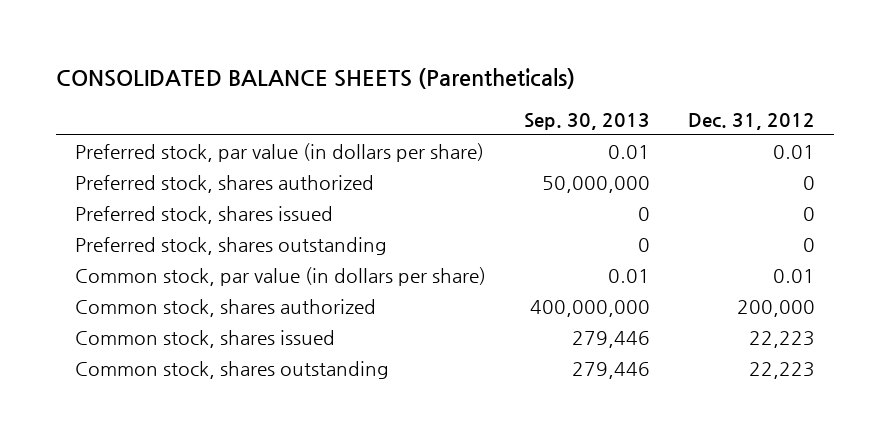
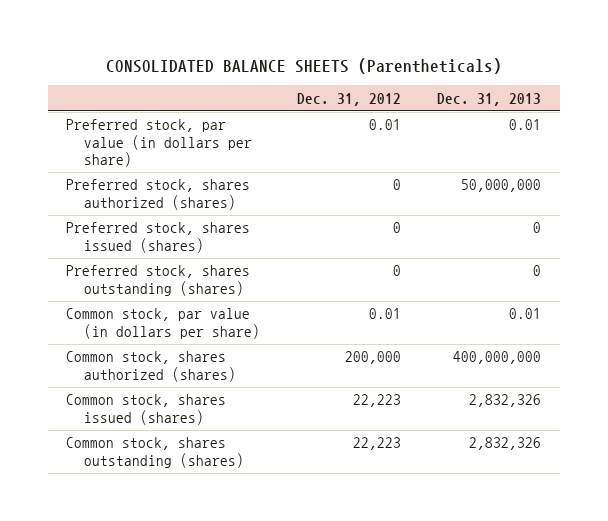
[524,112,651,130] Sep. 30, 2013 -> none
none -> [437,92,542,106] Dec. 31, 2013
[74,175,374,194] Preferred stock, shares authorized -> [66,179,251,210] Preferred stock, shares authorized (shares)
[74,206,333,225] Preferred stock, shares issued -> [66,222,251,253] Preferred stock, shares issued (shares)
[74,237,387,256] Preferred stock, shares outstanding -> [66,265,251,296] Preferred stock, shares outstanding (shares)
[74,299,376,318] Common stock, shares authorized -> [66,351,237,382] Common stock, shares authorized (shares)
[74,330,335,349] Common stock, shares issued -> [66,394,227,425] Common stock, shares issued (shares)
[74,361,389,380] Common stock, shares outstanding -> [66,437,245,468] Common stock, shares outstanding (shares)

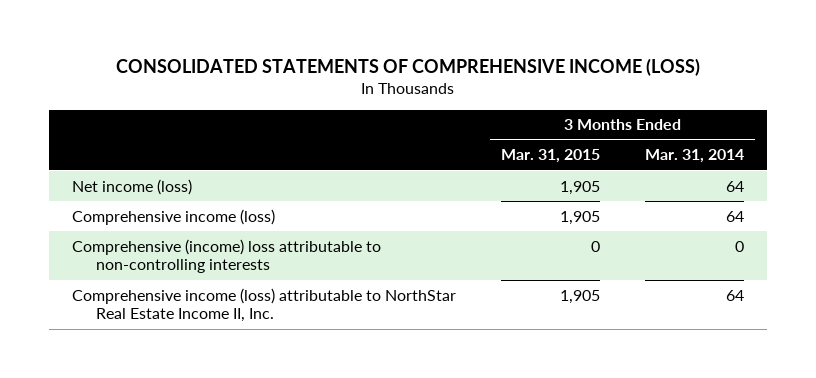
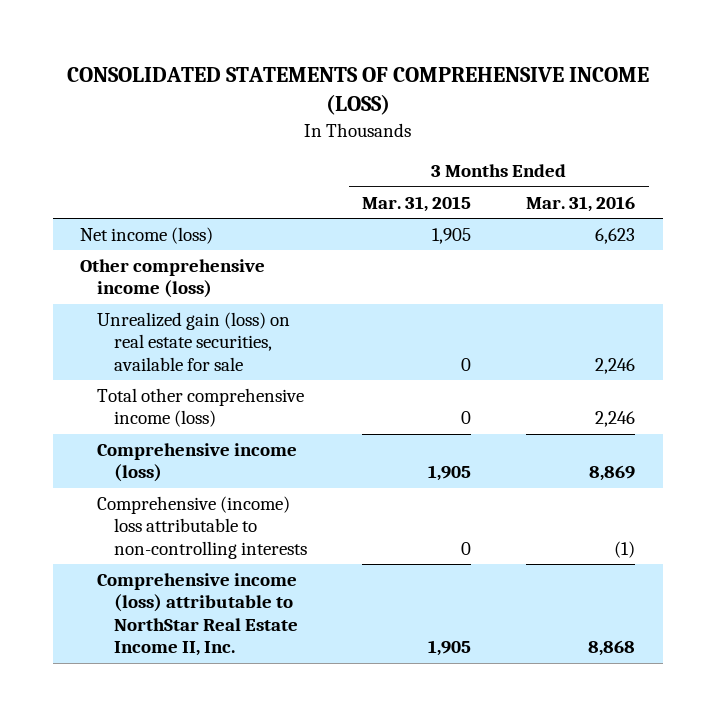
[645,149,745,164] Mar. 31, 2014 -> none
none -> [526,195,636,212] Mar. 31, 2016
none -> [80,259,266,299] Other comprehensive income (loss)
none -> [97,312,291,371] Unrealized gain (loss) on real estate securities, available for sale
none -> [97,388,305,428] Total other comprehensive income (loss)

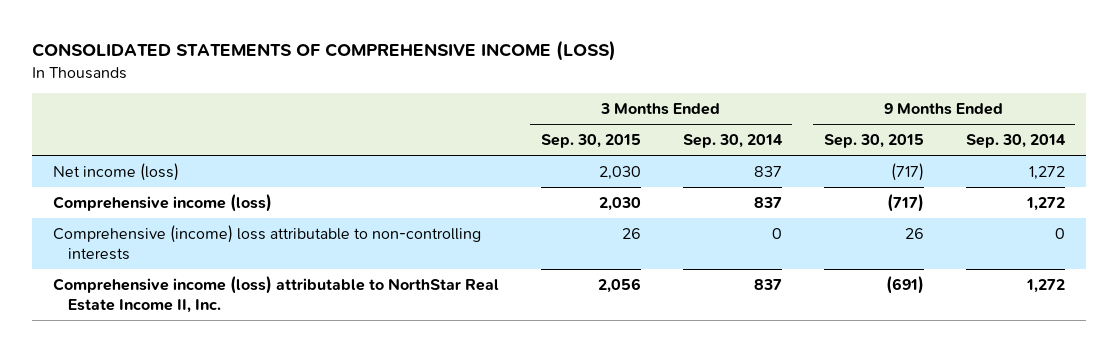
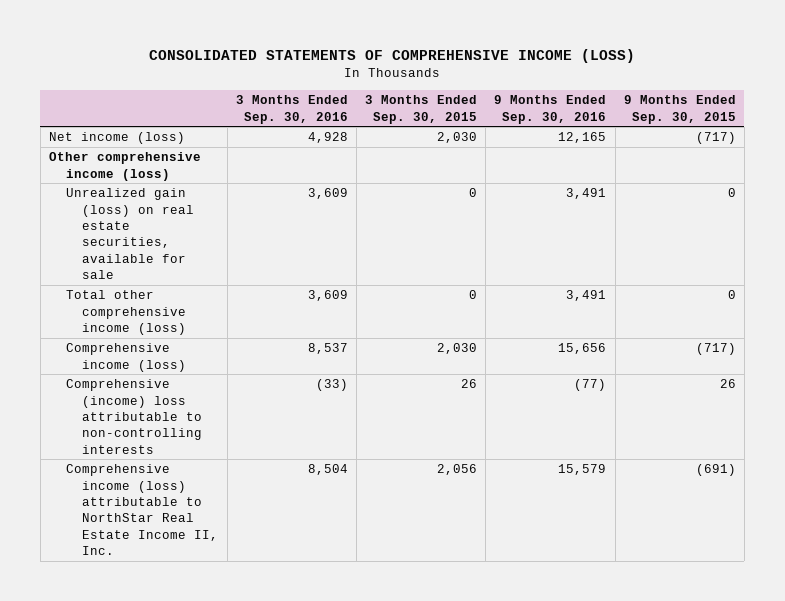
[682,134,783,149] Sep. 30, 2014 -> none
[965,134,1066,149] Sep. 30, 2014 -> none
none -> [235,95,348,124] 3 Months Ended Sep. 30, 2016
none -> [494,95,607,124] 9 Months Ended Sep. 30, 2016
none -> [49,152,202,181] Other comprehensive income (loss)
none -> [65,188,195,279] Unrealized gain (loss) on real estate securities, available for sale
none -> [65,290,187,335] Total other comprehensive income (loss)

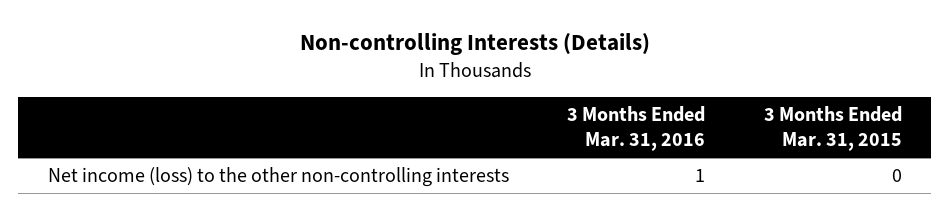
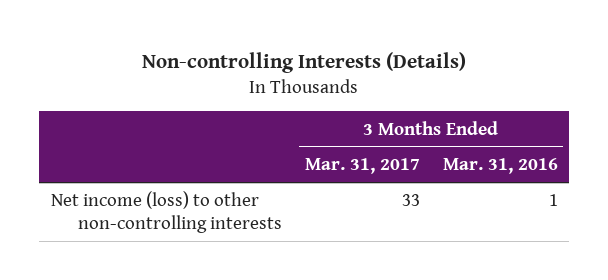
[764,106,903,152] 3 Months Ended Mar. 31, 2015 -> none
none -> [304,158,420,175] Mar. 31, 2017
[47,167,509,188] Net income (loss) to the other non-controlling interests -> [50,191,283,234] Net income (loss) to other non-controlling interests

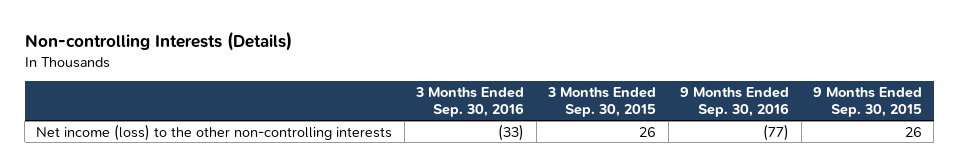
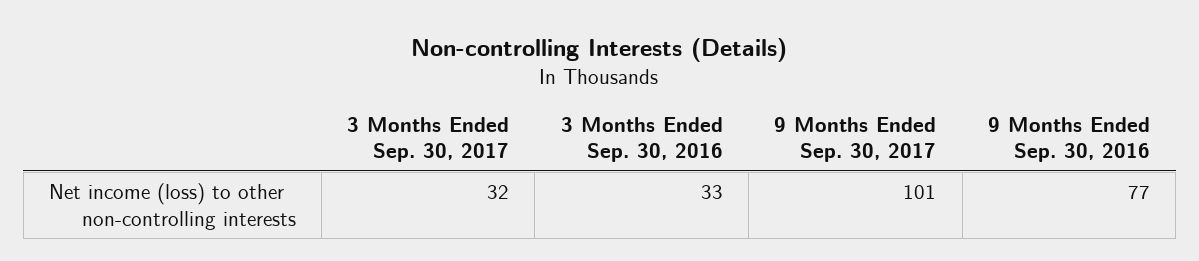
[547,87,657,118] 3 Months Ended Sep. 30, 2015 -> none
[813,87,923,118] 9 Months Ended Sep. 30, 2015 -> none
none -> [347,116,510,163] 3 Months Ended Sep. 30, 2017
none -> [774,116,937,163] 9 Months Ended Sep. 30, 2017
[36,123,393,141] Net income (loss) to the other non-controlling interests -> [48,183,296,230] Net income (loss) to other non-controlling interests
[498,123,525,141] (33) -> [700,185,723,200] 33
[763,123,790,141] (77) -> [1127,186,1150,200] 77

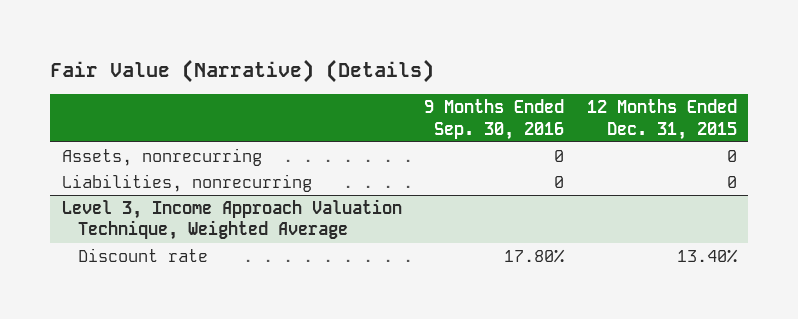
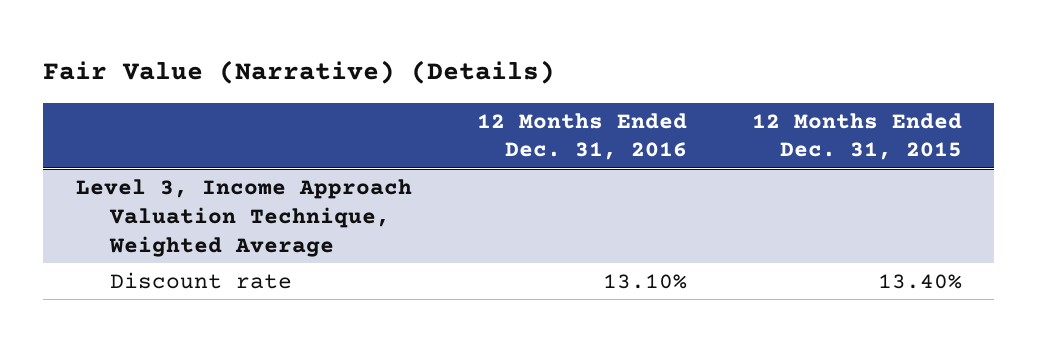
[424,99,565,140] 9 Months Ended Sep. 30, 2016 -> none
none -> [476,112,687,161] 12 Months Ended Dec. 31, 2016
[61,148,262,167] Assets, nonrecurring -> none
[61,174,312,193] Liabilities, nonrecurring -> none

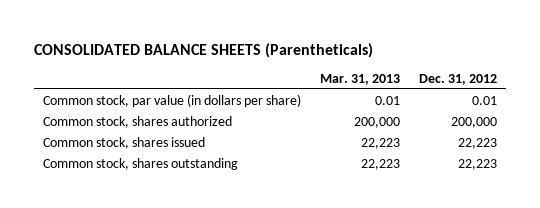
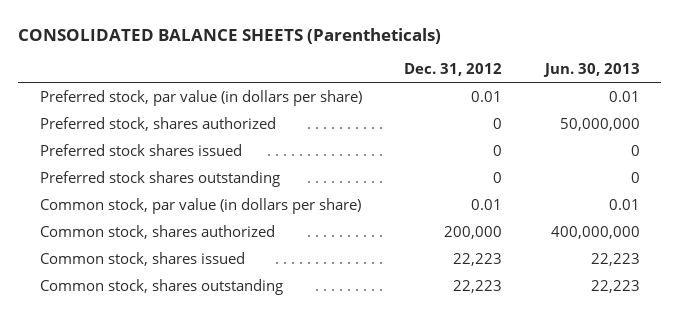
[320,73,401,85] Mar. 31, 2013 -> none
none -> [542,63,640,78] Jun. 30, 2013
none -> [39,89,362,106] Preferred stock, par value (in dollars per share)
none -> [39,116,276,131] Preferred stock, shares authorized
none -> [39,143,242,156] Preferred stock shares issued
none -> [39,170,280,187] Preferred stock shares outstanding

